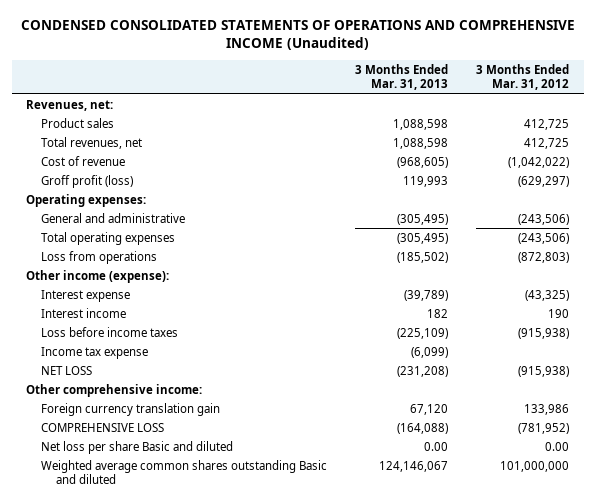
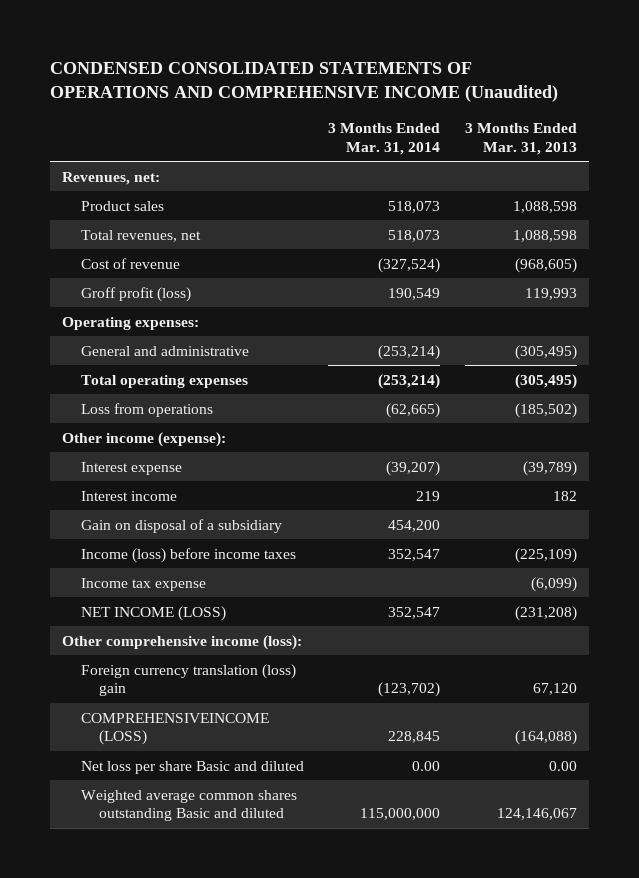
[476,63,570,91] 3 Months Ended Mar. 31, 2012 -> none
none -> [328,122,441,155] 3 Months Ended Mar. 31, 2014
none -> [80,518,282,533] Gain on disposal of a subsidiary
[40,326,178,337] Loss before income taxes -> [80,547,296,563] Income (loss) before income taxes
[40,365,92,375] NET LOSS -> [80,605,226,621] NET INCOME (LOSS)
[25,383,202,397] Other comprehensive income: -> [62,634,303,650] Other comprehensive income (loss):
[40,402,220,416] Foreign currency translation gain -> [80,663,296,697] Foreign currency translation (loss) gain
[40,422,164,432] COMPREHENSIVE LOSS -> [80,712,269,746] COMPREHENSIVEINCOME (LOSS)

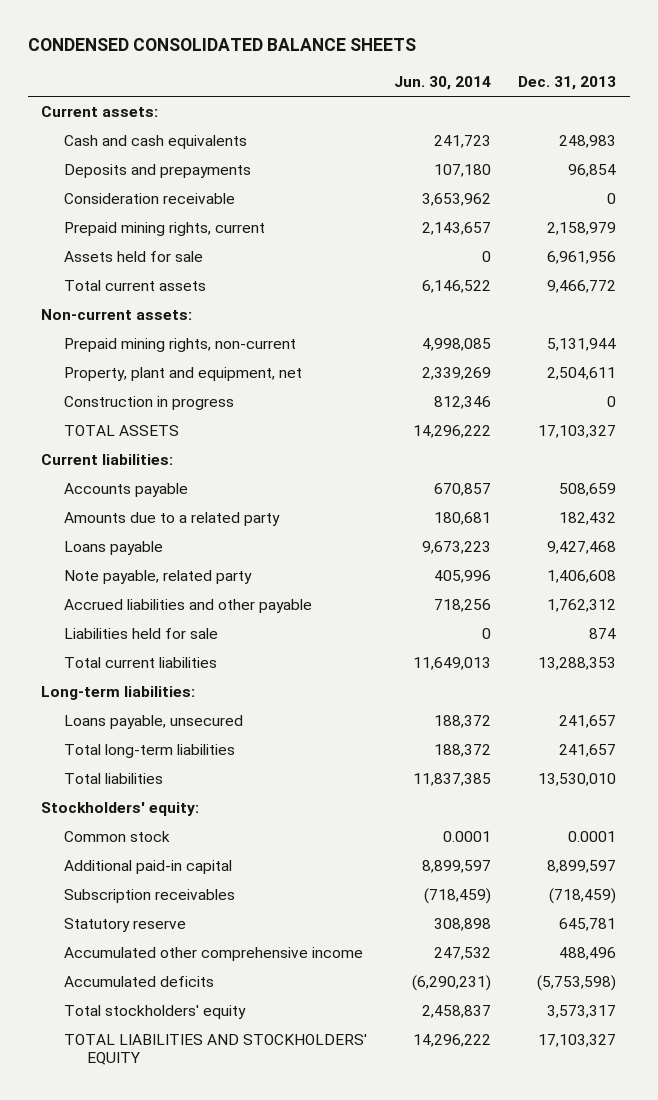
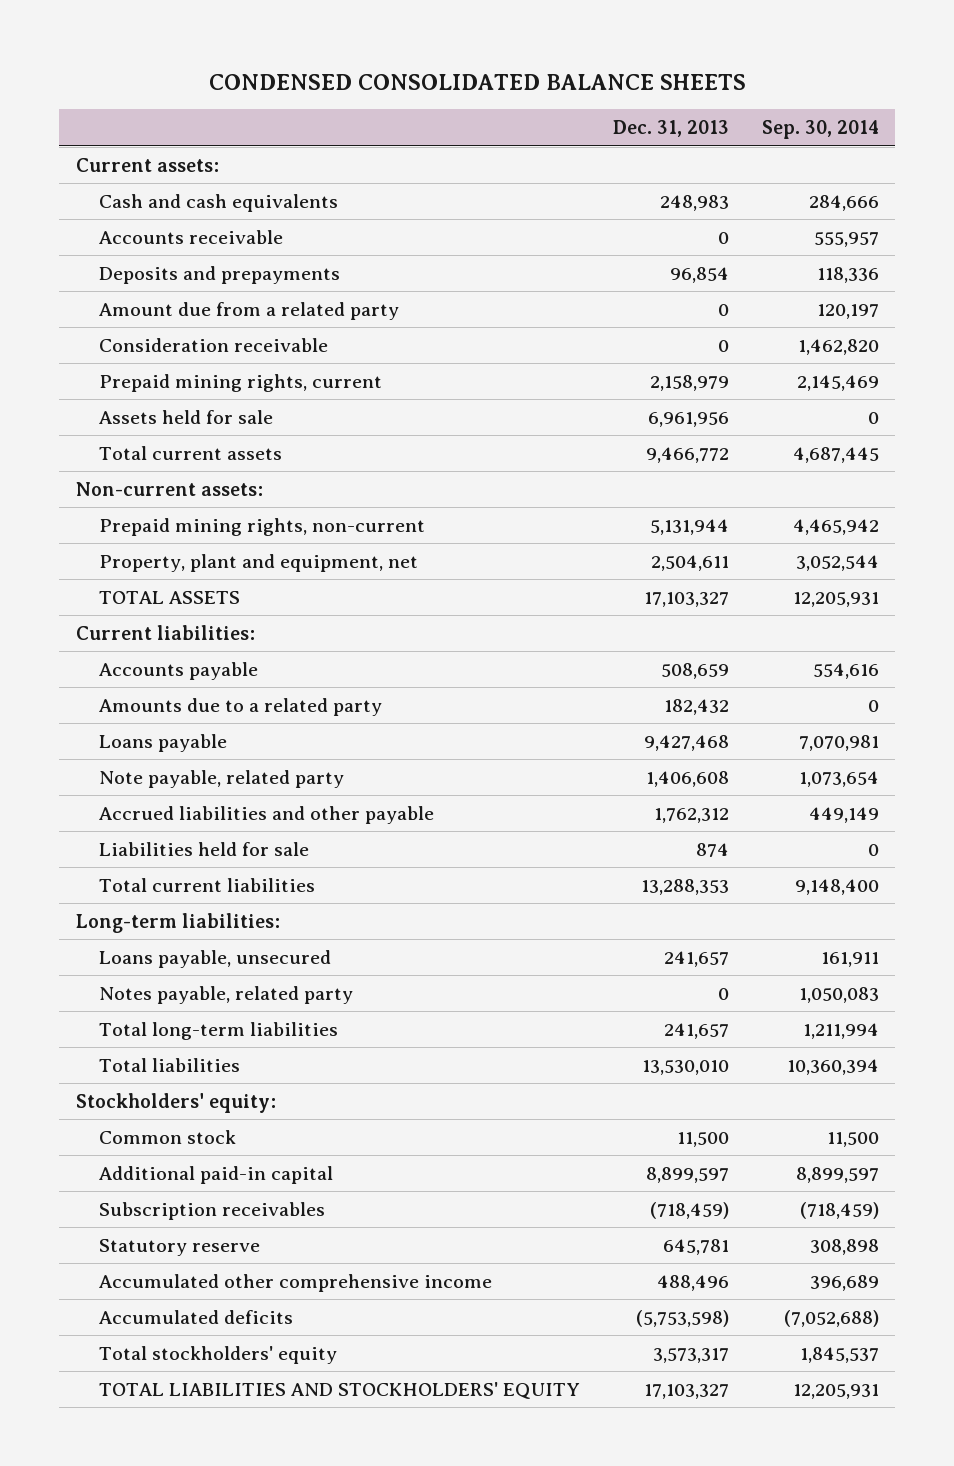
[394,75,492,90] Jun. 30, 2014 -> none
none -> [761,120,879,140] Sep. 30, 2014
none -> [99,229,284,244] Accounts receivable
none -> [99,301,400,320] Amount due from a related party
[64,396,235,411] Construction in progress -> none
none -> [99,985,354,1004] Notes payable, related party
[568,831,617,843] 0.0001 -> [676,1131,729,1147] 11,500

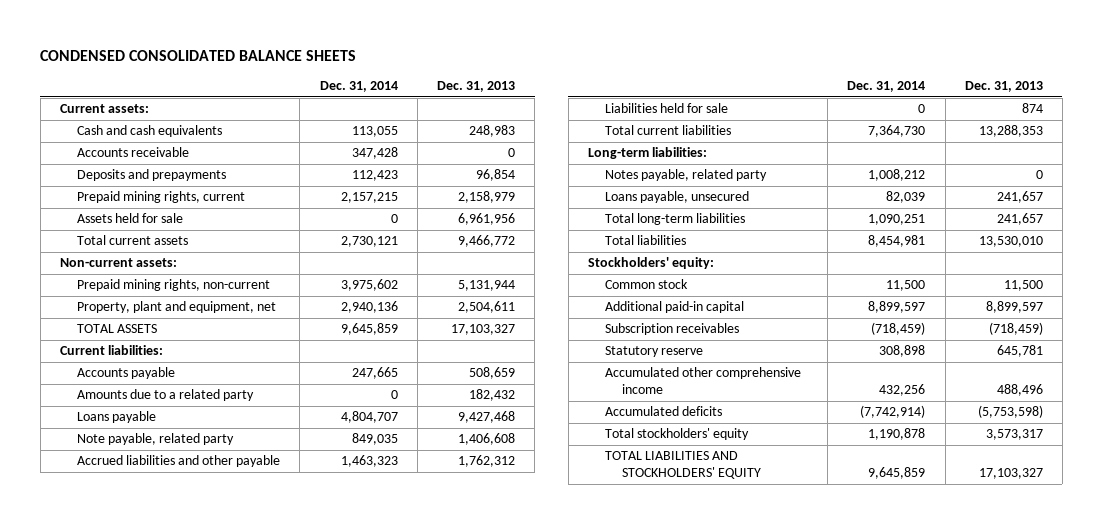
[761,120,879,140] Sep. 30, 2014 -> none
none -> [319,81,398,93] Dec. 31, 2014
[99,301,400,320] Amount due from a related party -> none
[99,337,329,352] Consideration receivable -> none
[99,949,332,968] Loans payable, unsecured -> [605,191,750,204] Loans payable, unsecured

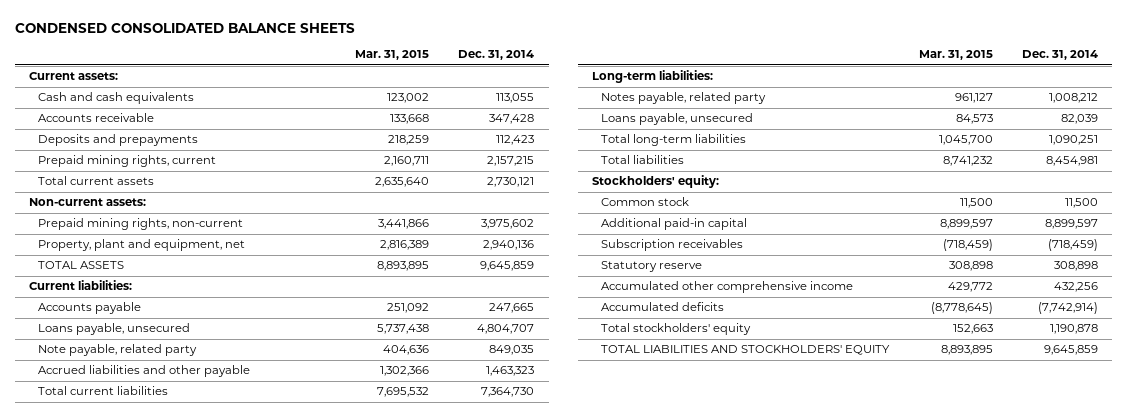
[436,81,515,93] Dec. 31, 2013 -> none
none -> [355,50,430,61] Mar. 31, 2015
[77,213,184,224] Assets held for sale -> none
[77,389,255,402] Amounts due to a related party -> none
[77,411,157,424] Loans payable -> [38,323,191,336] Loans payable, unsecured
[605,103,729,114] Liabilities held for sale -> none

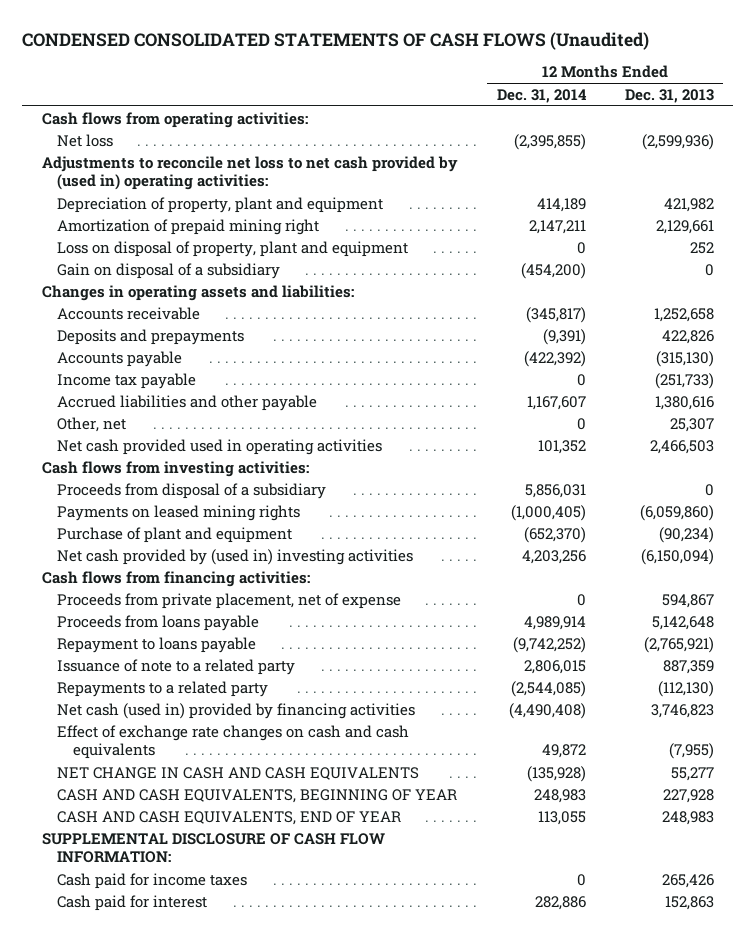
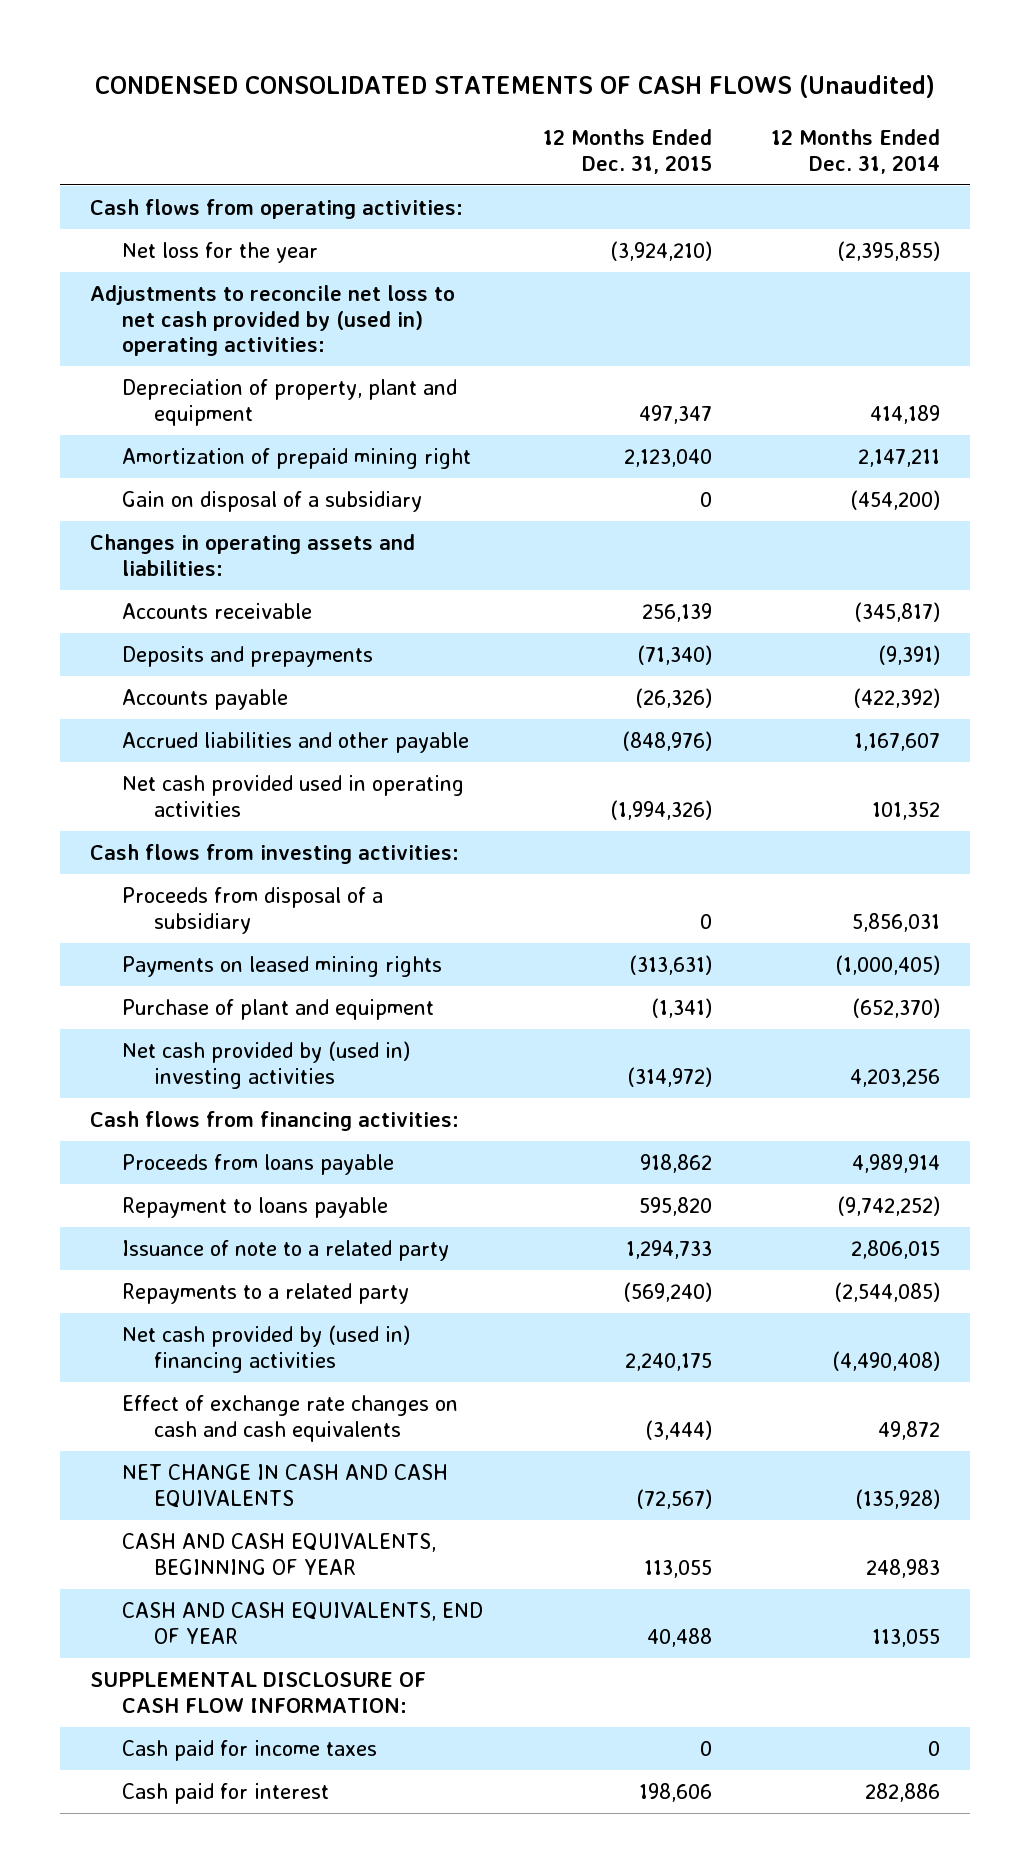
[624,88,714,103] Dec. 31, 2013 -> none
none -> [542,128,712,174] 12 Months Ended Dec. 31, 2015
[57,133,114,147] Net loss -> [122,241,319,263] Net loss for the year
[57,240,409,257] Loss on disposal of property, plant and equipment -> none
[57,372,197,389] Income tax payable -> none
[57,416,127,432] Other, net -> none
[57,592,402,609] Proceeds from private placement, net of expense -> none
[57,702,416,719] Net cash (used in) provided by financing activities -> [122,1324,411,1373] Net cash provided by (used in) financing activities

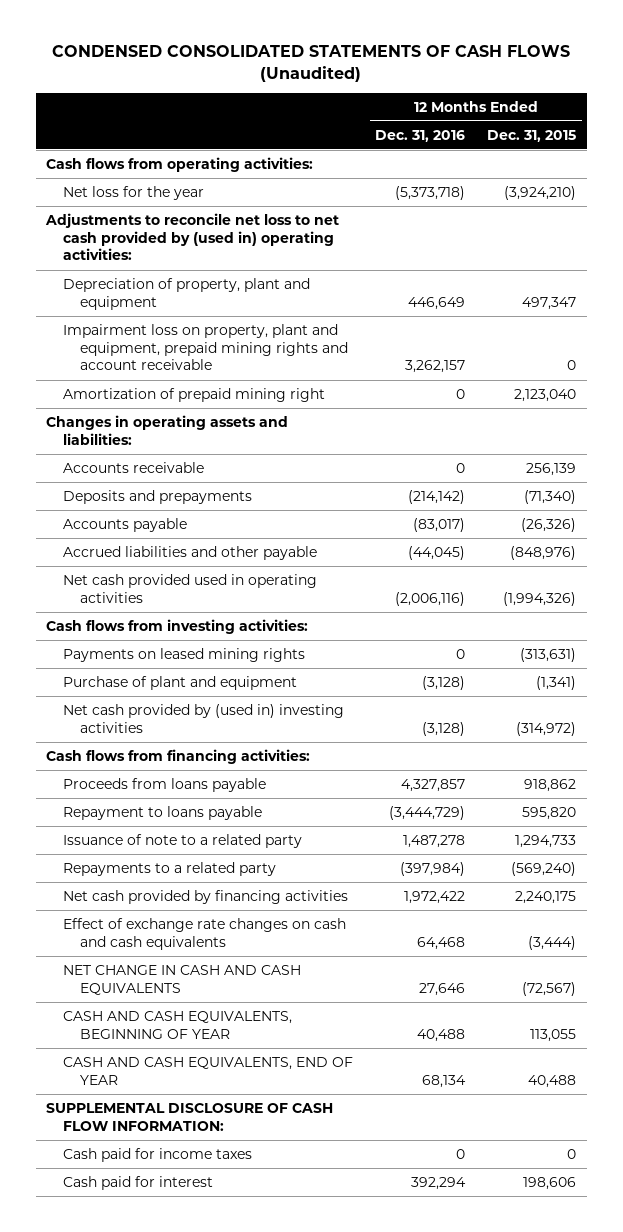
[771,128,941,174] 12 Months Ended Dec. 31, 2014 -> none
none -> [375,129,466,142] Dec. 31, 2016
none -> [63,323,349,371] Impairment loss on property, plant and equipment, prepaid mining rights and account receivable
[122,490,423,512] Gain on disposal of a subsidiary -> none
[122,886,384,934] Proceeds from disposal of a subsidiary -> none
[122,1324,411,1373] Net cash provided by (used in) financing activities -> [63,889,349,904] Net cash provided by financing activities

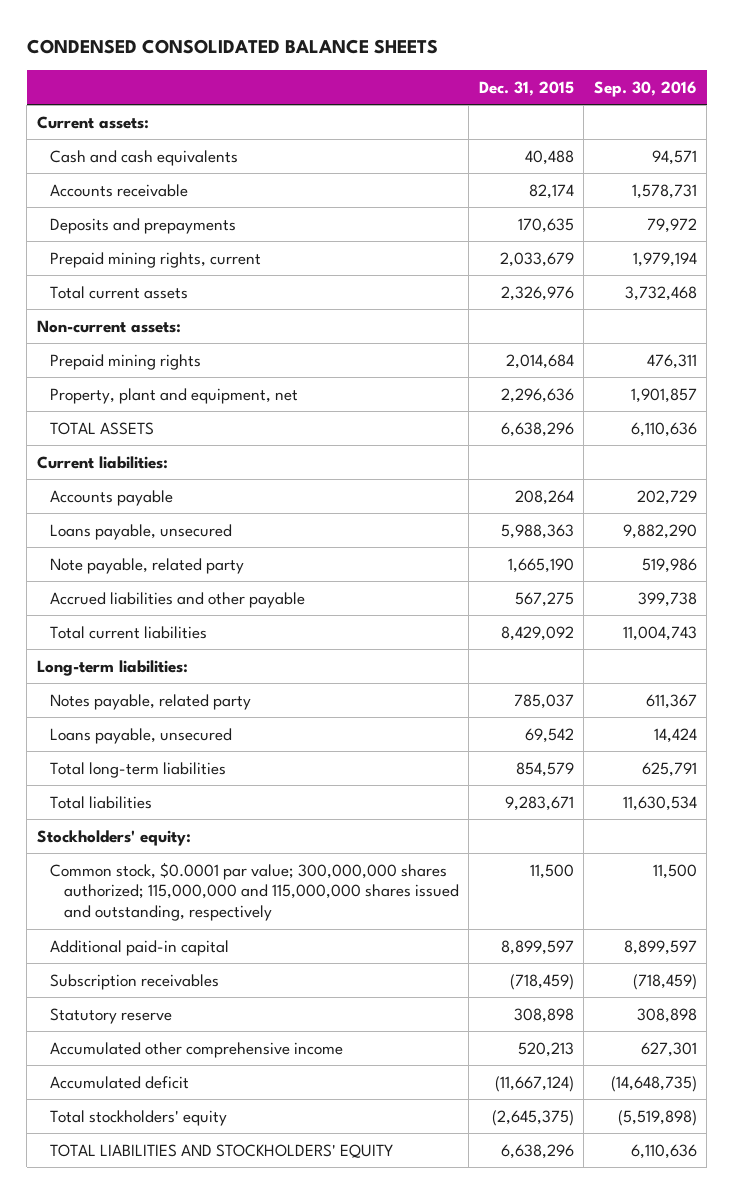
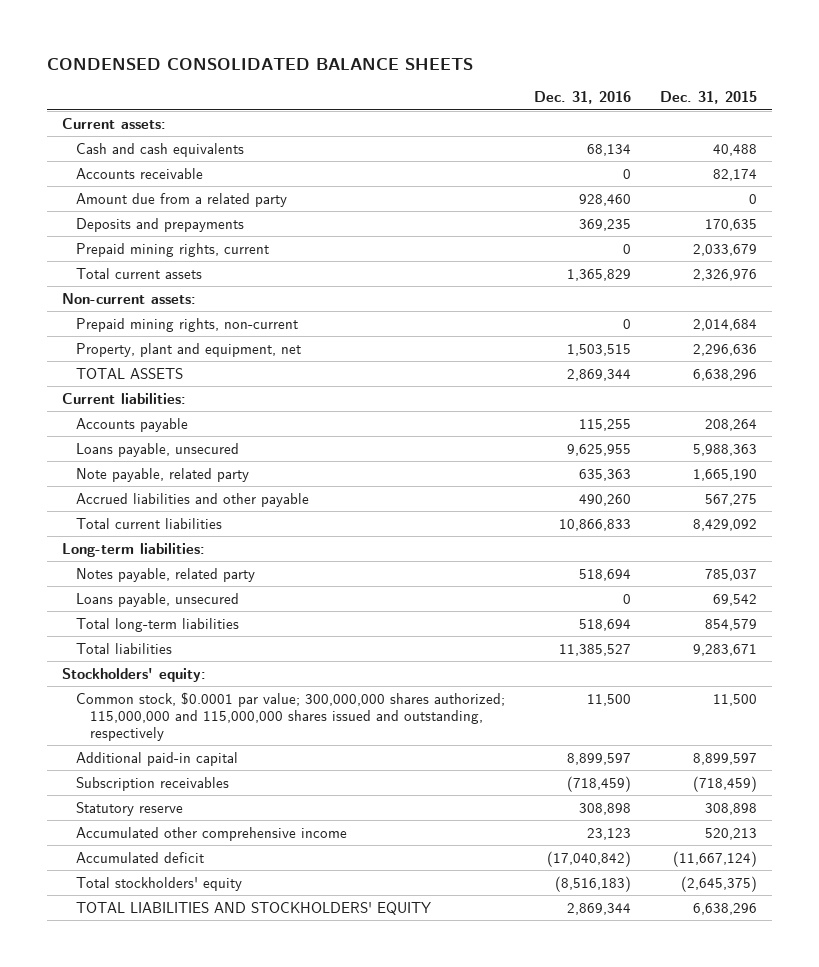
[593,80,697,97] Sep. 30, 2016 -> none
none -> [534,91,632,105] Dec. 31, 2016
none -> [76,192,288,207] Amount due from a related party
[50,353,202,370] Prepaid mining rights -> [76,317,299,332] Prepaid mining rights, non-current

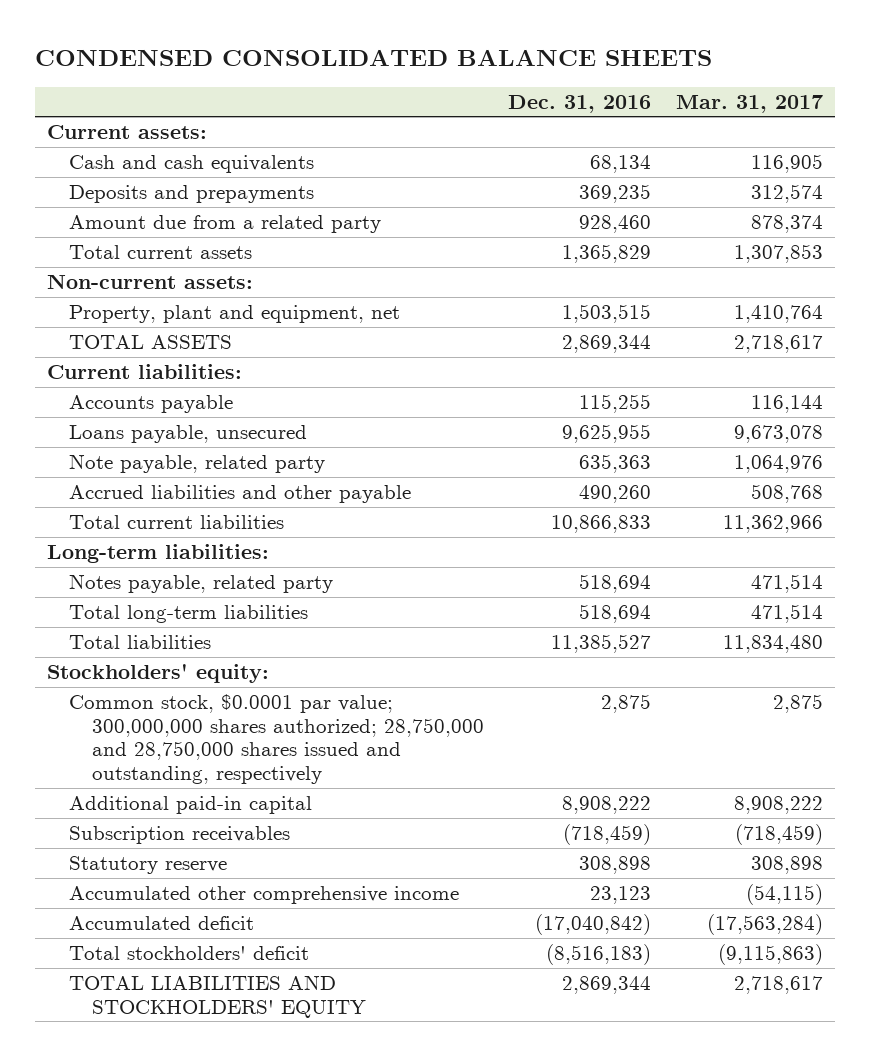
[660,91,758,105] Dec. 31, 2015 -> none
none -> [675,94,823,113] Mar. 31, 2017
[76,167,204,179] Accounts receivable -> none
[76,242,270,257] Prepaid mining rights, current -> none
[76,192,288,207] Amount due from a related party -> [69,214,382,233] Amount due from a related party
[76,317,299,332] Prepaid mining rights, non-current -> none
[76,592,240,607] Loans payable, unsecured -> none
[76,691,506,741] Common stock, $0.0001 par value; 300,000,000 shares authorized; 115,000,000 and 115,000,000 shares issued and outstanding, respectively -> [69,693,484,784] Common stock, $0.0001 par value; 300,000,000 shares authorized; 28,750,000 and 28,750,000 shares issued and outstanding, respectively
[587,693,632,706] 11,500 -> [601,693,652,713] 2,875
[567,752,632,765] 8,899,597 -> [562,795,652,814] 8,908,222
[76,876,243,891] Total stockholders' equity -> [69,945,310,960] Total stockholders' deficit

